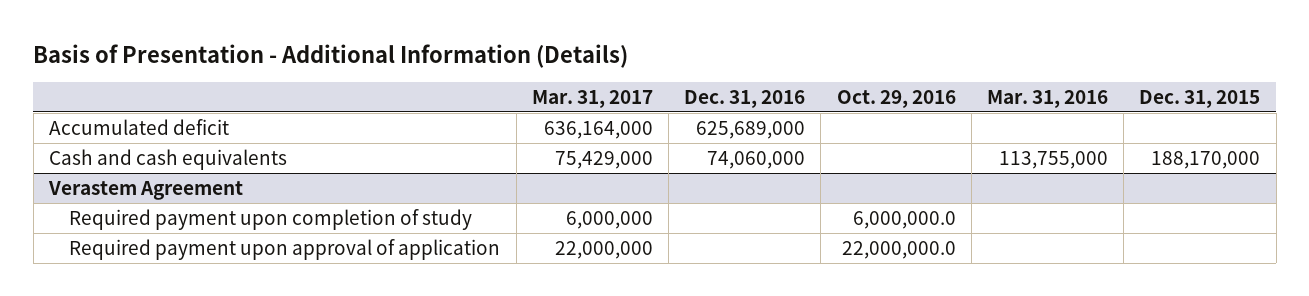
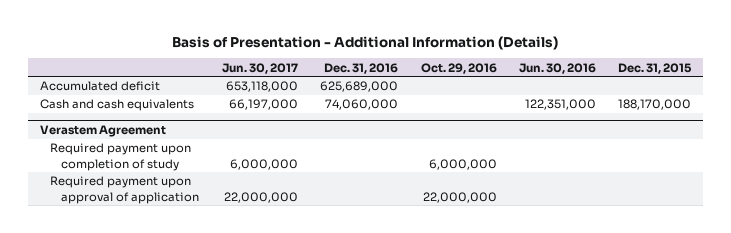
[531,89,653,108] Mar. 31, 2017 -> none
[986,89,1108,108] Mar. 31, 2016 -> none
none -> [221,62,298,74] Jun. 30, 2017
none -> [518,62,596,74] Jun. 30, 2016
[852,210,956,229] 6,000,000.0 -> [428,158,497,170] 6,000,000
[841,240,956,259] 22,000,000.0 -> [422,191,497,203] 22,000,000

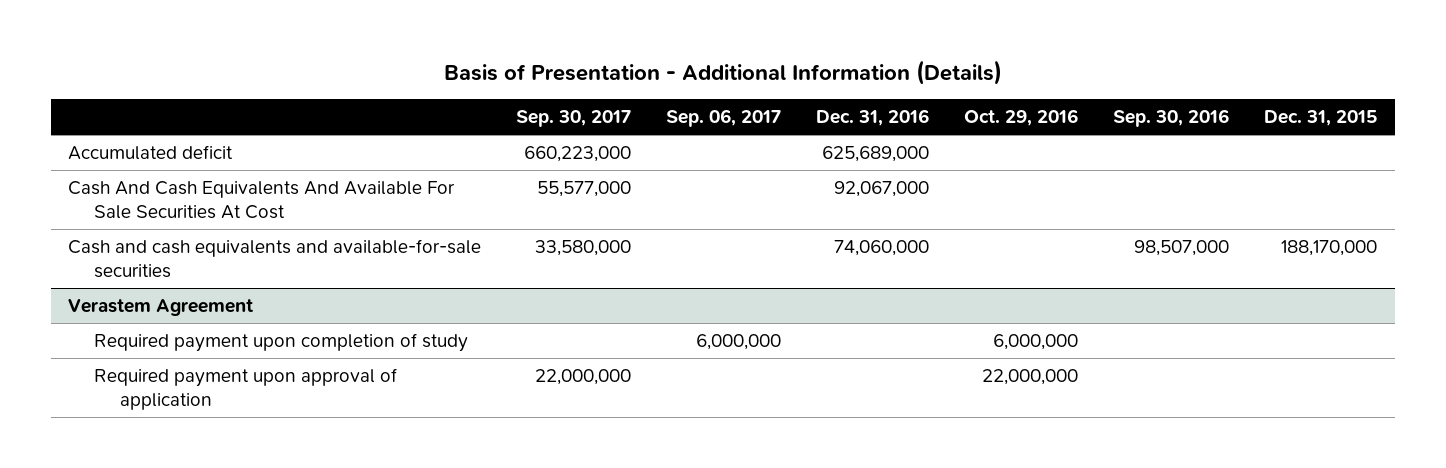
[221,62,298,74] Jun. 30, 2017 -> none
[518,62,596,74] Jun. 30, 2016 -> none
none -> [516,110,632,128] Sep. 30, 2017
none -> [666,109,782,128] Sep. 06, 2017
none -> [1113,109,1230,128] Sep. 30, 2016
none -> [68,180,456,220] Cash And Cash Equivalents And Available For Sale Securities At Cost
[39,99,194,112] Cash and cash equivalents -> [68,238,482,279] Cash and cash equivalents and available-for-sale securities

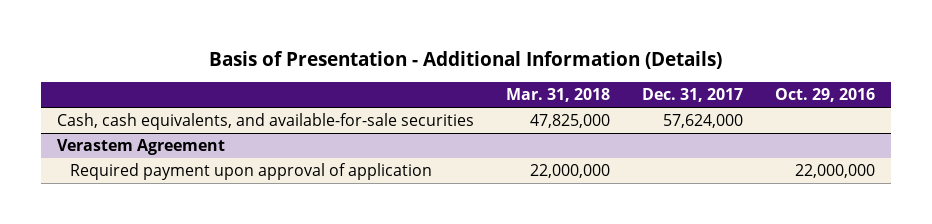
[516,110,632,128] Sep. 30, 2017 -> none
[666,109,782,128] Sep. 06, 2017 -> none
[816,109,930,127] Dec. 31, 2016 -> none
[1113,109,1230,128] Sep. 30, 2016 -> none
[1264,110,1378,127] Dec. 31, 2015 -> none
none -> [505,88,610,103] Mar. 31, 2018
none -> [641,88,743,103] Dec. 31, 2017
[68,144,234,160] Accumulated deficit -> none
[68,238,482,279] Cash and cash equivalents and available-for-sale securities -> none
[68,180,456,220] Cash And Cash Equivalents And Available For Sale Securities At Cost -> [56,113,474,131] Cash, cash equivalents, and available-for-sale securities
[94,332,469,352] Required payment upon completion of study -> none

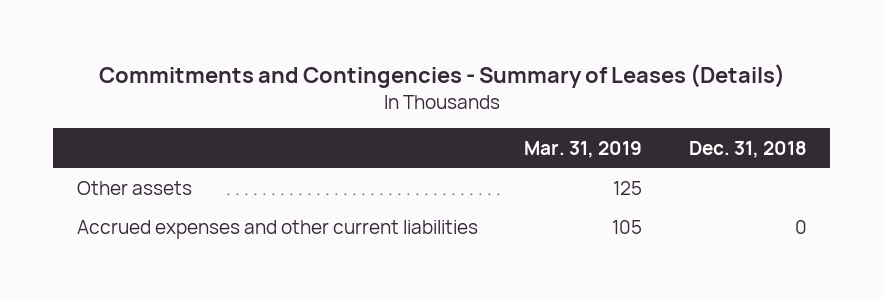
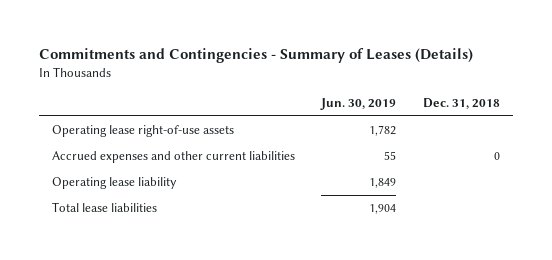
[524,140,643,158] Mar. 31, 2019 -> none
none -> [320,98,397,111] Jun. 30, 2019
[76,180,192,195] Other assets -> [52,125,235,138] Operating lease right-of-use assets
none -> [52,177,178,190] Operating lease liability
none -> [52,202,158,213] Total lease liabilities

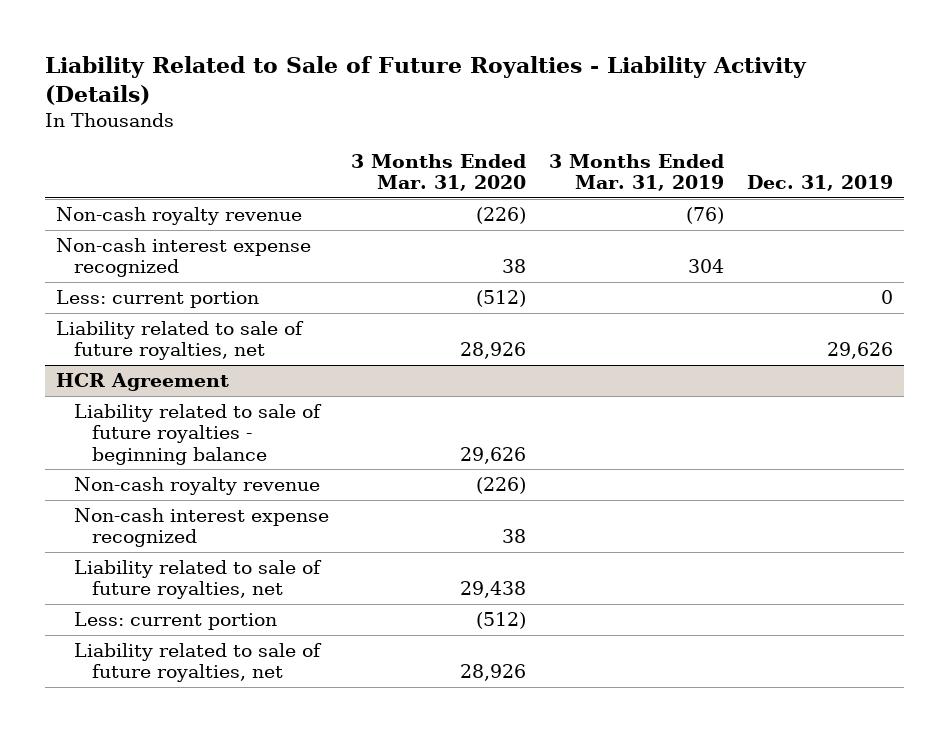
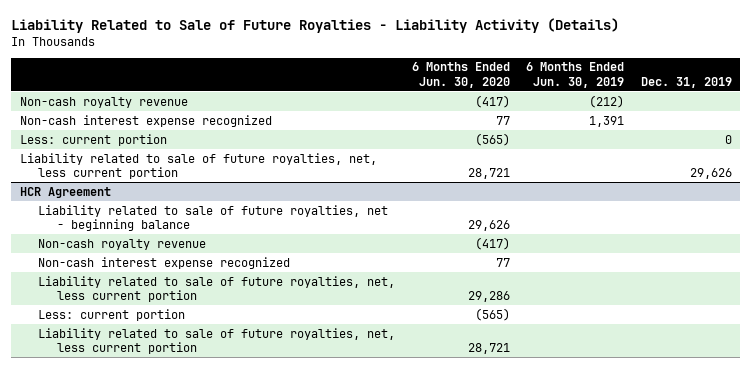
[351,154,527,192] 3 Months Ended Mar. 31, 2020 -> none
[549,154,725,192] 3 Months Ended Mar. 31, 2019 -> none
none -> [411,62,510,88] 6 Months Ended Jun. 30, 2020
none -> [526,62,625,88] 6 Months Ended Jun. 30, 2019
[55,321,304,361] Liability related to sale of future royalties, net -> [19,152,377,179] Liability related to sale of future royalties, net, less current portion
[73,404,322,465] Liability related to sale of future royalties - beginning balance -> [38,204,389,231] Liability related to sale of future royalties, net - beginning balance
[73,560,322,600] Liability related to sale of future royalties, net -> [38,275,396,302] Liability related to sale of future royalties, net, less current portion
[73,643,322,683] Liability related to sale of future royalties, net -> [38,327,396,354] Liability related to sale of future royalties, net, less current portion

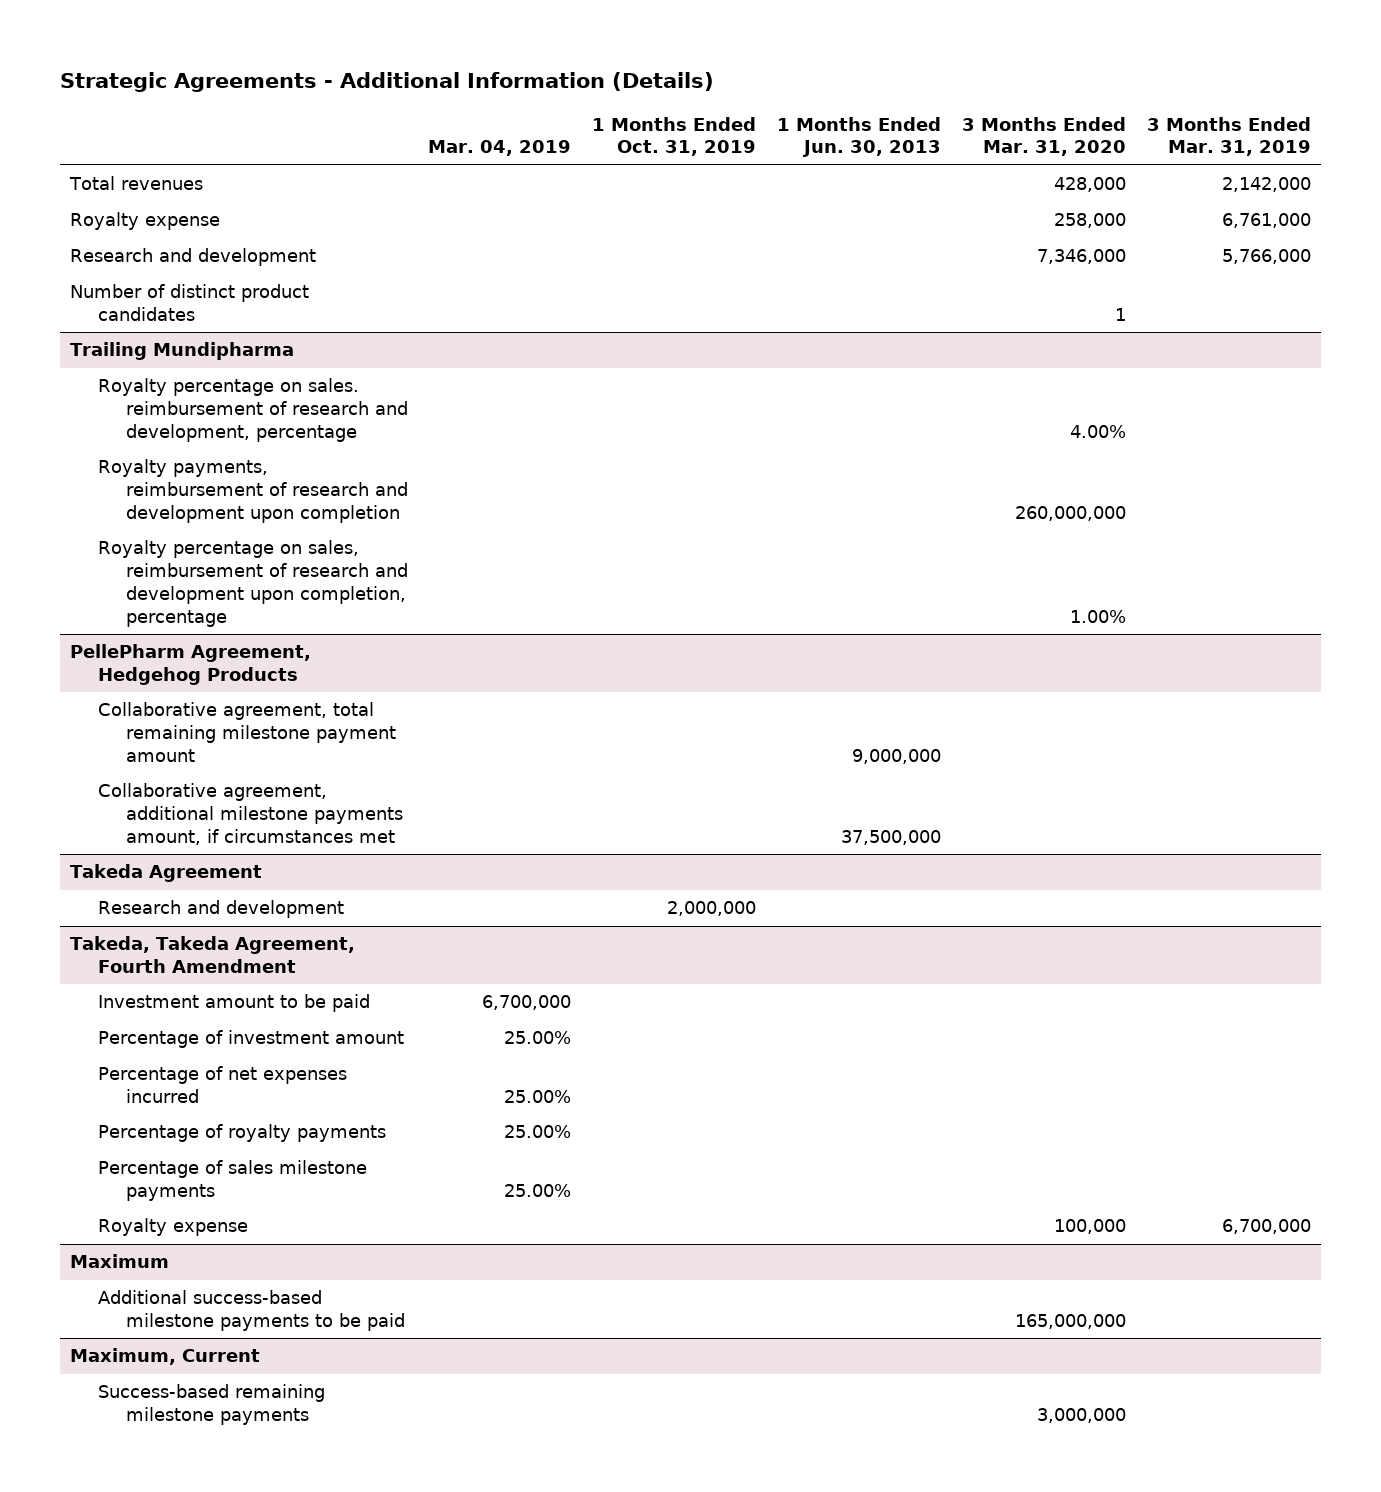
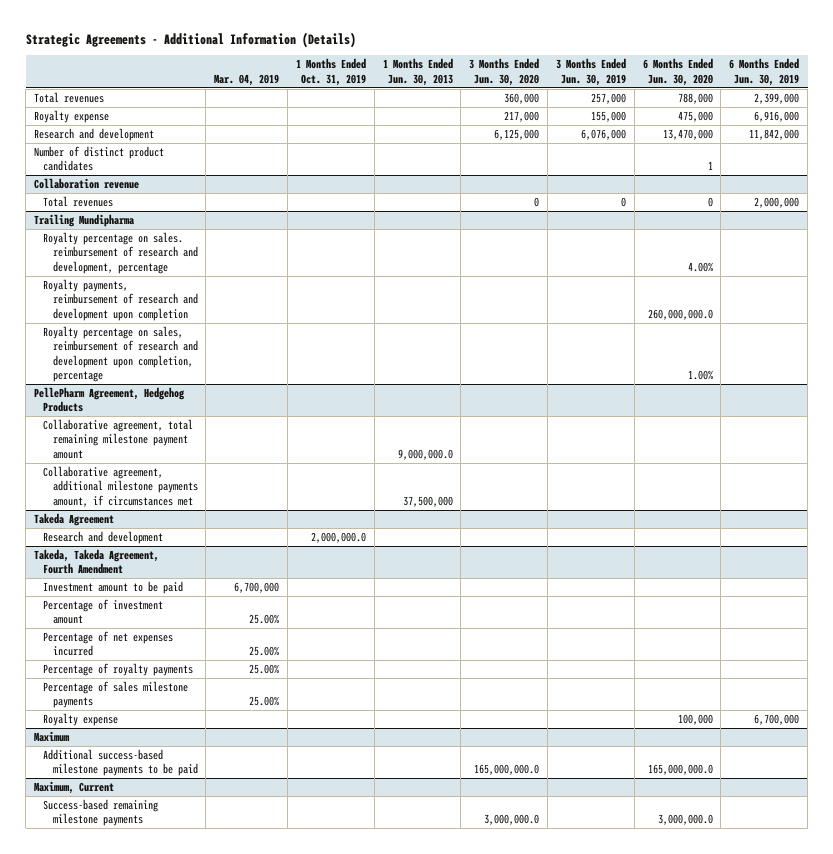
[961,116,1126,157] 3 Months Ended Mar. 31, 2020 -> none
[1146,116,1311,157] 3 Months Ended Mar. 31, 2019 -> none
none -> [469,58,540,86] 3 Months Ended Jun. 30, 2020
none -> [555,58,626,86] 3 Months Ended Jun. 30, 2019
none -> [642,58,713,86] 6 Months Ended Jun. 30, 2020
none -> [729,58,800,86] 6 Months Ended Jun. 30, 2019
none -> [34,178,140,190] Collaboration revenue
none -> [43,196,114,208] Total revenues
[852,748,942,764] 9,000,000 -> [397,448,453,460] 9,000,000.0
[667,901,757,917] 2,000,000 -> [310,532,366,544] 2,000,000.0

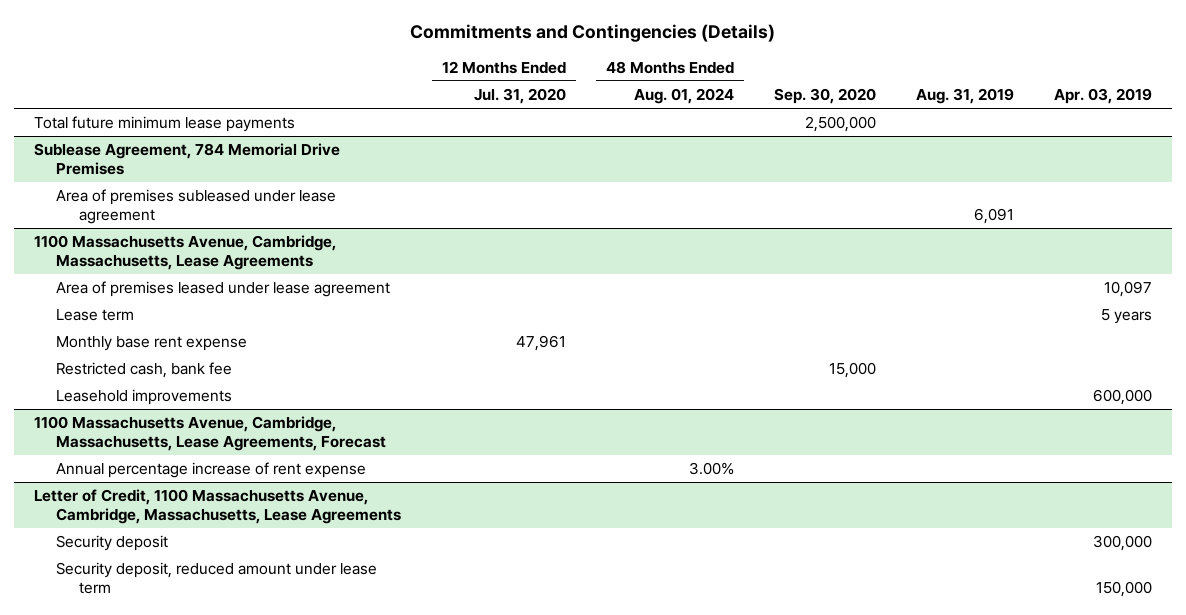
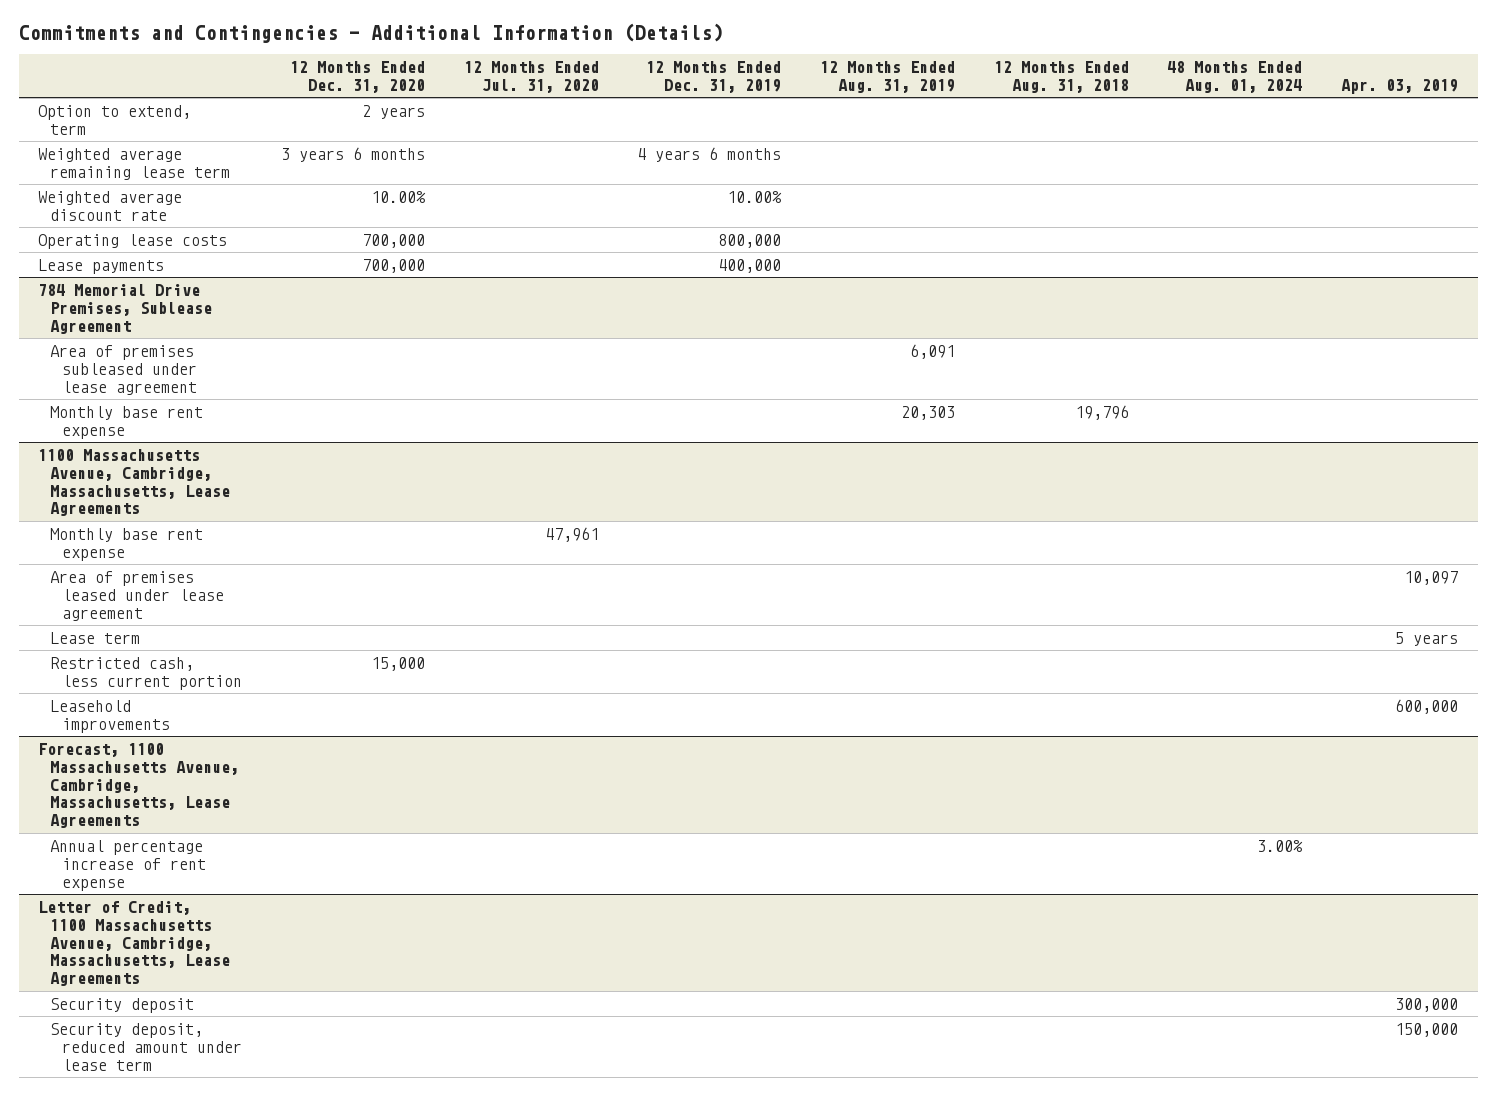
[410,23,776,42] Commitments and Contingencies (Details) -> [18,23,723,44] Commitments and Contingencies - Additional Information (Details)
[773,87,876,104] Sep. 30, 2020 -> none
[916,87,1015,104] Aug. 31, 2019 -> none
none -> [289,60,425,93] 12 Months Ended Dec. 31, 2020
none -> [646,60,782,93] 12 Months Ended Dec. 31, 2019
none -> [820,60,956,93] 12 Months Ended Aug. 31, 2019
none -> [993,60,1129,93] 12 Months Ended Aug. 31, 2018
[33,116,295,133] Total future minimum lease payments -> none
none -> [38,104,192,135] Option to extend, term
none -> [38,147,231,180] Weighted average remaining lease term
none -> [38,190,183,221] Weighted average discount rate
none -> [38,233,228,249] Operating lease costs
none -> [38,258,165,274] Lease payments
[33,143,340,175] Sublease Agreement, 784 Memorial Drive Premises -> [38,283,213,334] 784 Memorial Drive Premises, Sublease Agreement
none -> [50,405,204,439] Monthly base rent expense
[56,336,248,352] Monthly base rent expense -> [50,527,204,561] Monthly base rent expense
[56,362,233,379] Restricted cash, bank fee -> [50,656,243,690] Restricted cash, less current portion
[33,416,387,451] 1100 Massachusetts Avenue, Cambridge, Massachusetts, Lease Agreements, Forecast -> [38,742,240,829] Forecast, 1100 Massachusetts Avenue, Cambridge, Massachusetts, Lease Agreements

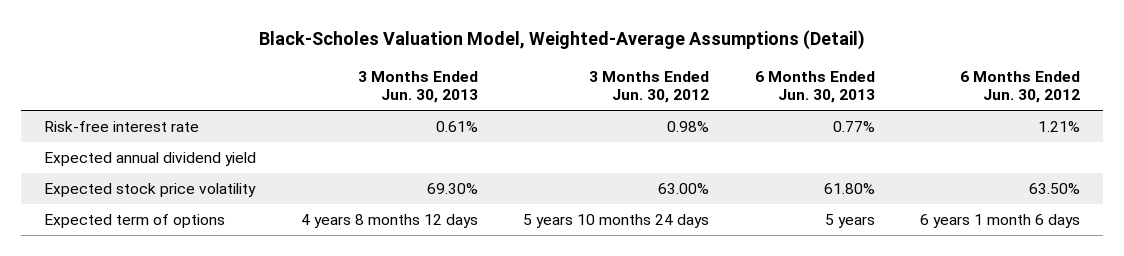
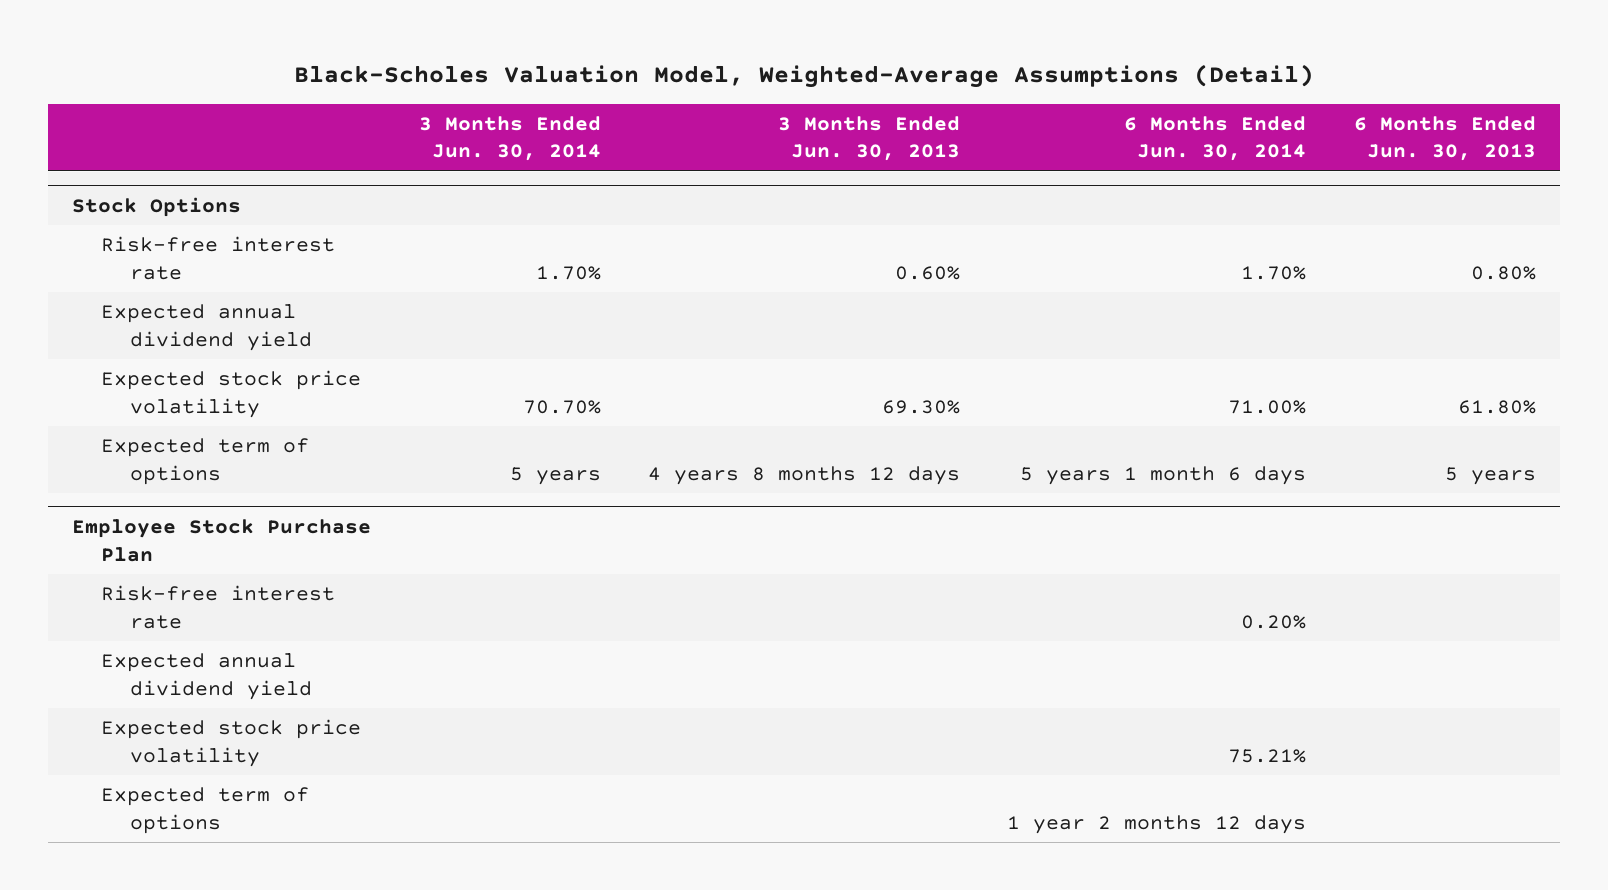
[589,70,710,104] 3 Months Ended Jun. 30, 2012 -> none
[960,70,1081,104] 6 Months Ended Jun. 30, 2012 -> none
none -> [418,115,601,162] 3 Months Ended Jun. 30, 2014
none -> [1124,115,1307,162] 6 Months Ended Jun. 30, 2014
none -> [72,196,242,217] Stock Options
[435,121,478,133] 0.61% -> [895,265,961,280] 0.60%
[832,121,875,133] 0.77% -> [1470,265,1536,280] 0.80%
none -> [72,518,372,562] Employee Stock Purchase Plan
none -> [101,585,336,629] Risk-free interest rate
none -> [101,653,313,700] Expected annual dividend yield
none -> [101,719,362,767] Expected stock price volatility
none -> [101,787,310,834] Expected term of options

